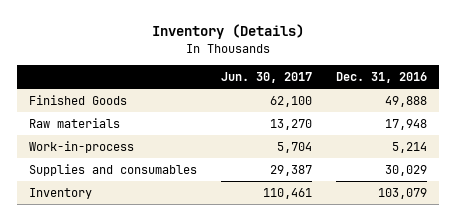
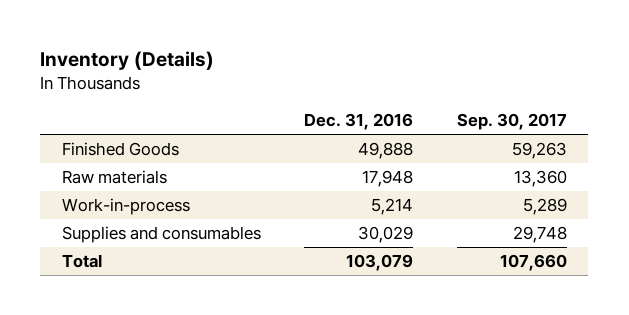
[221,71,313,83] Jun. 30, 2017 -> none
none -> [456,113,567,131] Sep. 30, 2017
[29,188,93,200] Inventory -> [61,254,102,269] Total

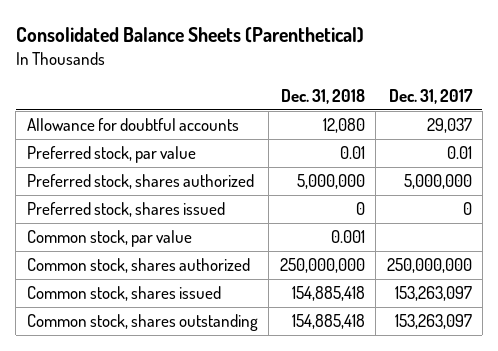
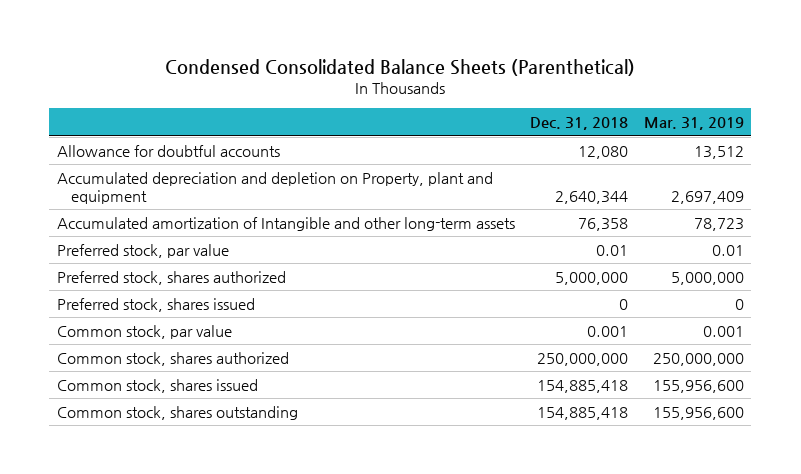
[15,26,364,43] Consolidated Balance Sheets (Parenthetical) -> [165,58,636,76] Condensed Consolidated Balance Sheets (Parenthetical)
[388,88,473,104] Dec. 31, 2017 -> none
none -> [643,117,744,131] Mar. 31, 2019
none -> [57,171,494,204] Accumulated depreciation and depletion on Property, plant and equipment
none -> [57,216,516,231] Accumulated amortization of Intangible and other long-term assets

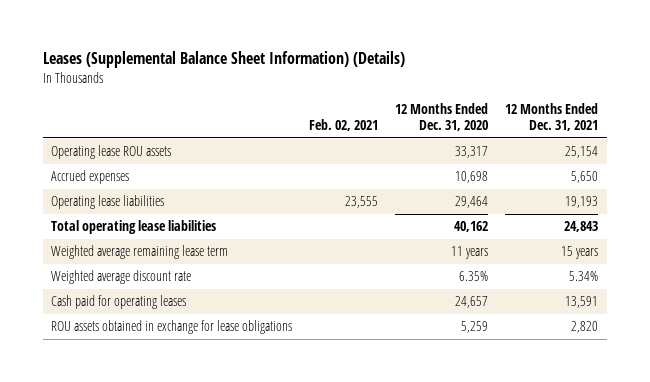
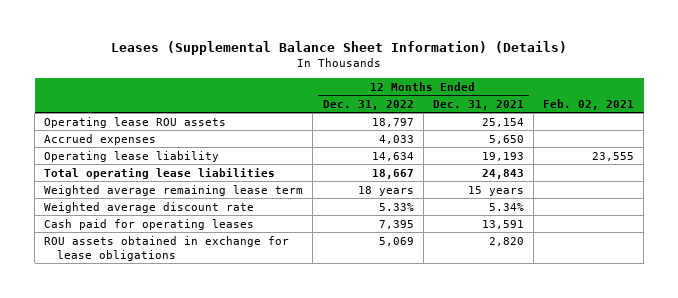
[395,103,489,132] 12 Months Ended Dec. 31, 2020 -> none
none -> [322,99,414,110] Dec. 31, 2022
[51,195,165,210] Operating lease liabilities -> [44,150,220,162] Operating lease liability

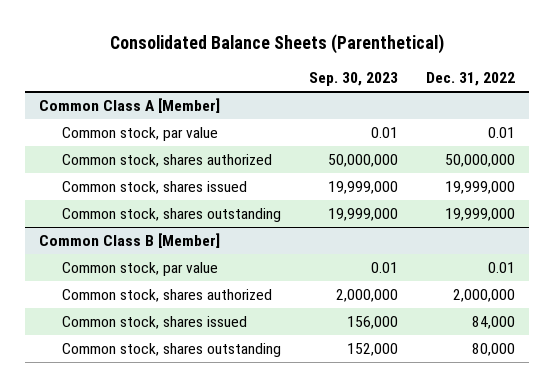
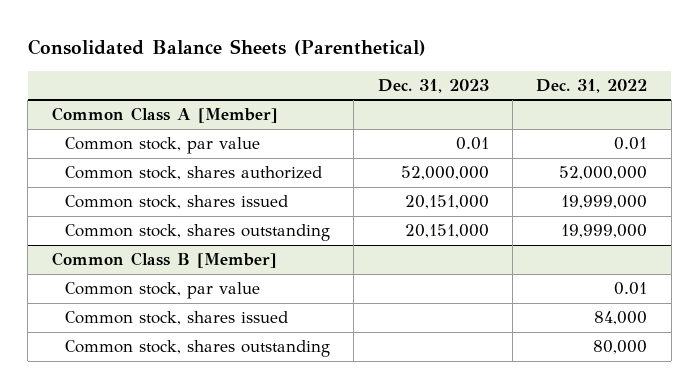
[308,72,398,87] Sep. 30, 2023 -> none
none -> [377,78,489,93] Dec. 31, 2023
[444,153,515,167] 50,000,000 -> [559,166,648,181] 52,000,000
[62,288,273,302] Common stock, shares authorized -> none

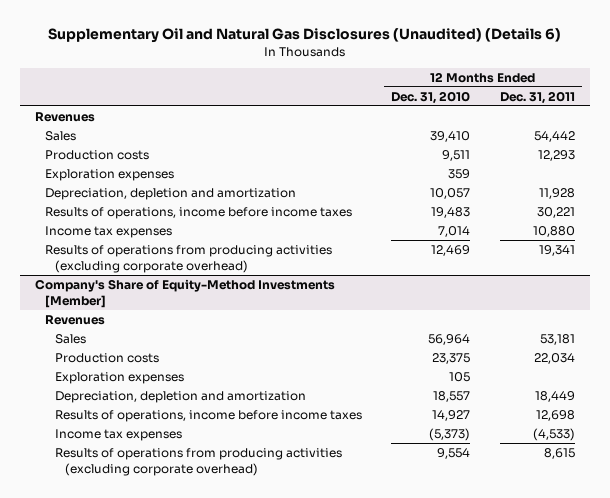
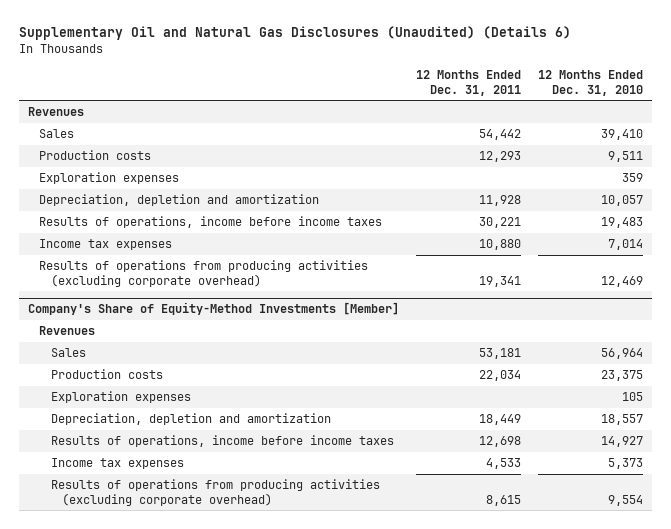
[429,427,471,441] (5,373) -> [608,458,644,470] 5,373
[533,427,576,441] (4,533) -> [485,458,521,470] 4,533

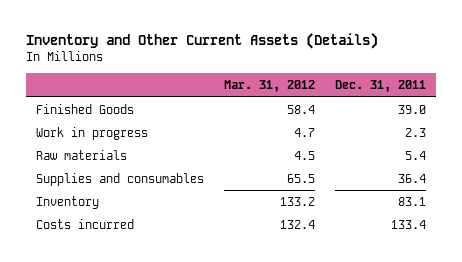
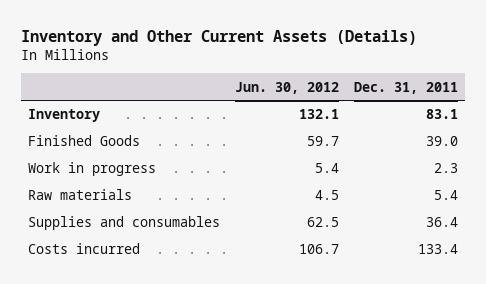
[223,80,315,93] Mar. 31, 2012 -> none
none -> [234,81,339,94] Jun. 30, 2012
[35,195,99,209] Inventory -> [28,109,101,123] Inventory

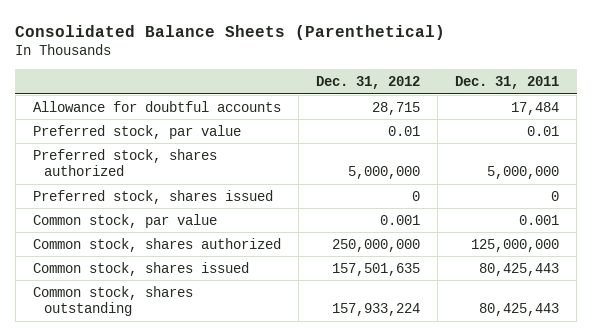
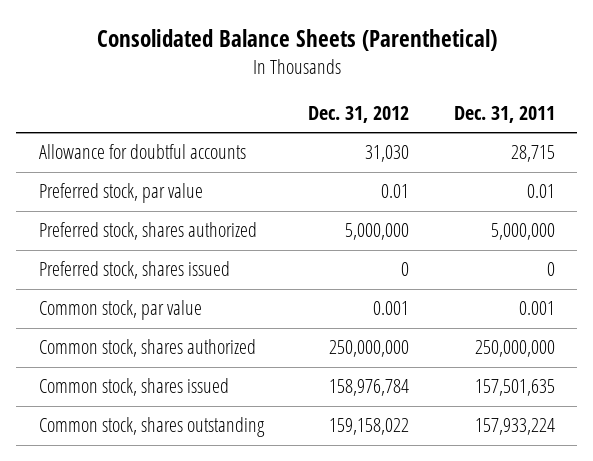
[372,101,421,115] 28,715 -> [365,145,410,163] 31,030
[511,101,560,115] 17,484 -> [510,145,555,163] 28,715
[471,238,560,252] 125,000,000 -> [474,340,555,358] 250,000,000
[332,262,421,276] 157,501,635 -> [329,379,410,397] 158,976,784
[479,262,560,276] 80,425,443 -> [474,379,555,397] 157,501,635
[332,303,421,317] 157,933,224 -> [329,418,410,436] 159,158,022
[479,303,560,317] 80,425,443 -> [474,418,555,436] 157,933,224

